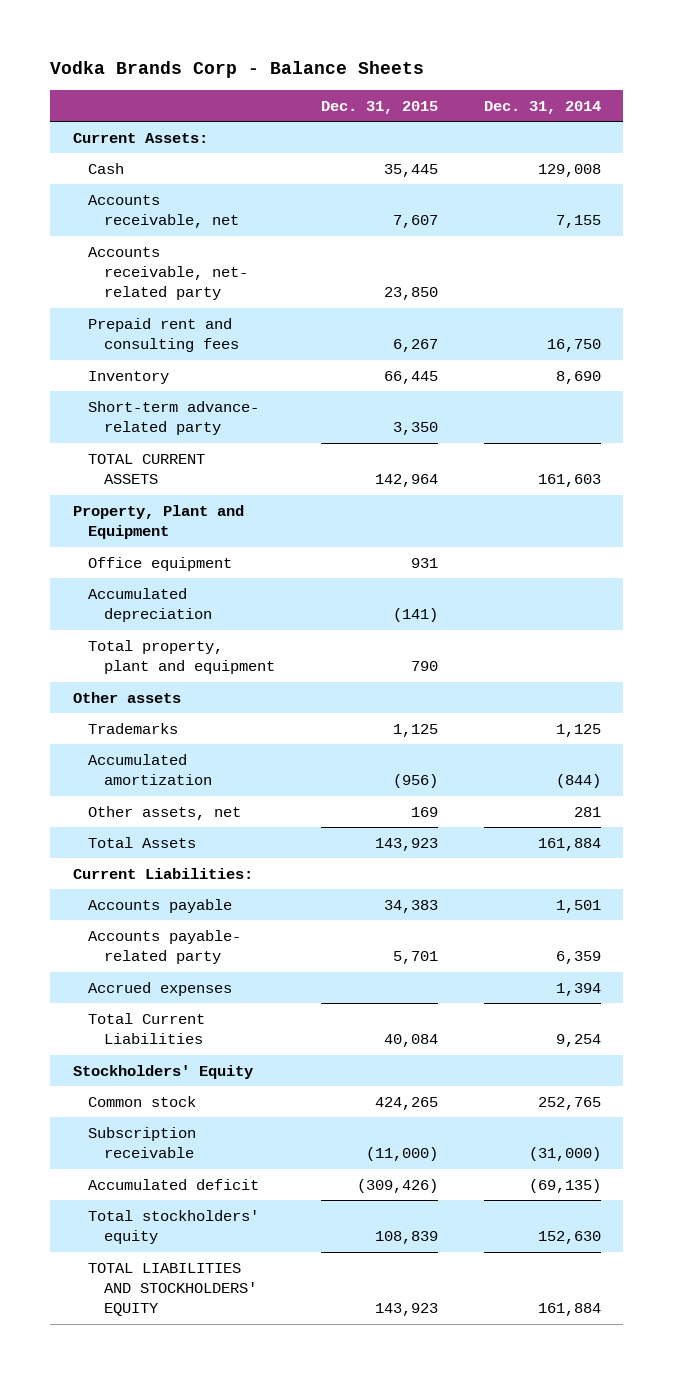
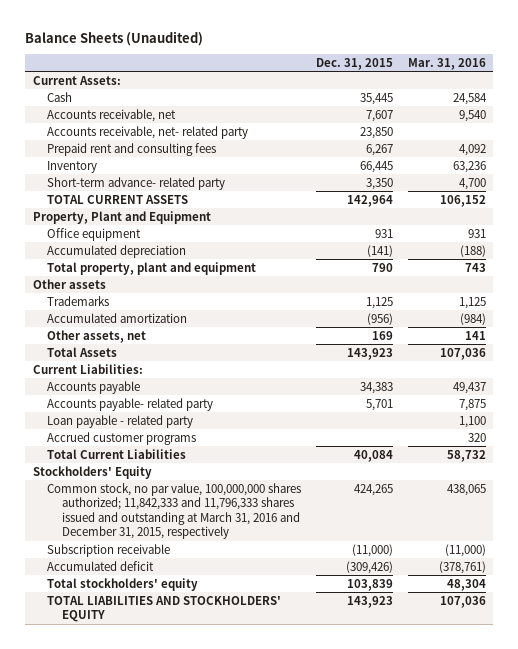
[49,61,424,79] Vodka Brands Corp - Balance Sheets -> [25,30,204,46] Balance Sheets (Unaudited)
[483,100,601,114] Dec. 31, 2014 -> none
none -> [407,57,486,70] Mar. 31, 2016
none -> [47,414,194,428] Loan payable - related party
[88,981,233,996] Accrued expenses -> [47,431,197,445] Accrued customer programs
[88,1095,197,1107] Common stock -> [47,482,302,540] Common stock, no par value, 100,000,000 shares authorized; 11,842,333 and 11,796,333 shares issued and outstanding at March 31, 2016 and December 31, 2015, respectively
[374,1231,438,1245] 108,839 -> [346,578,393,591] 103,839

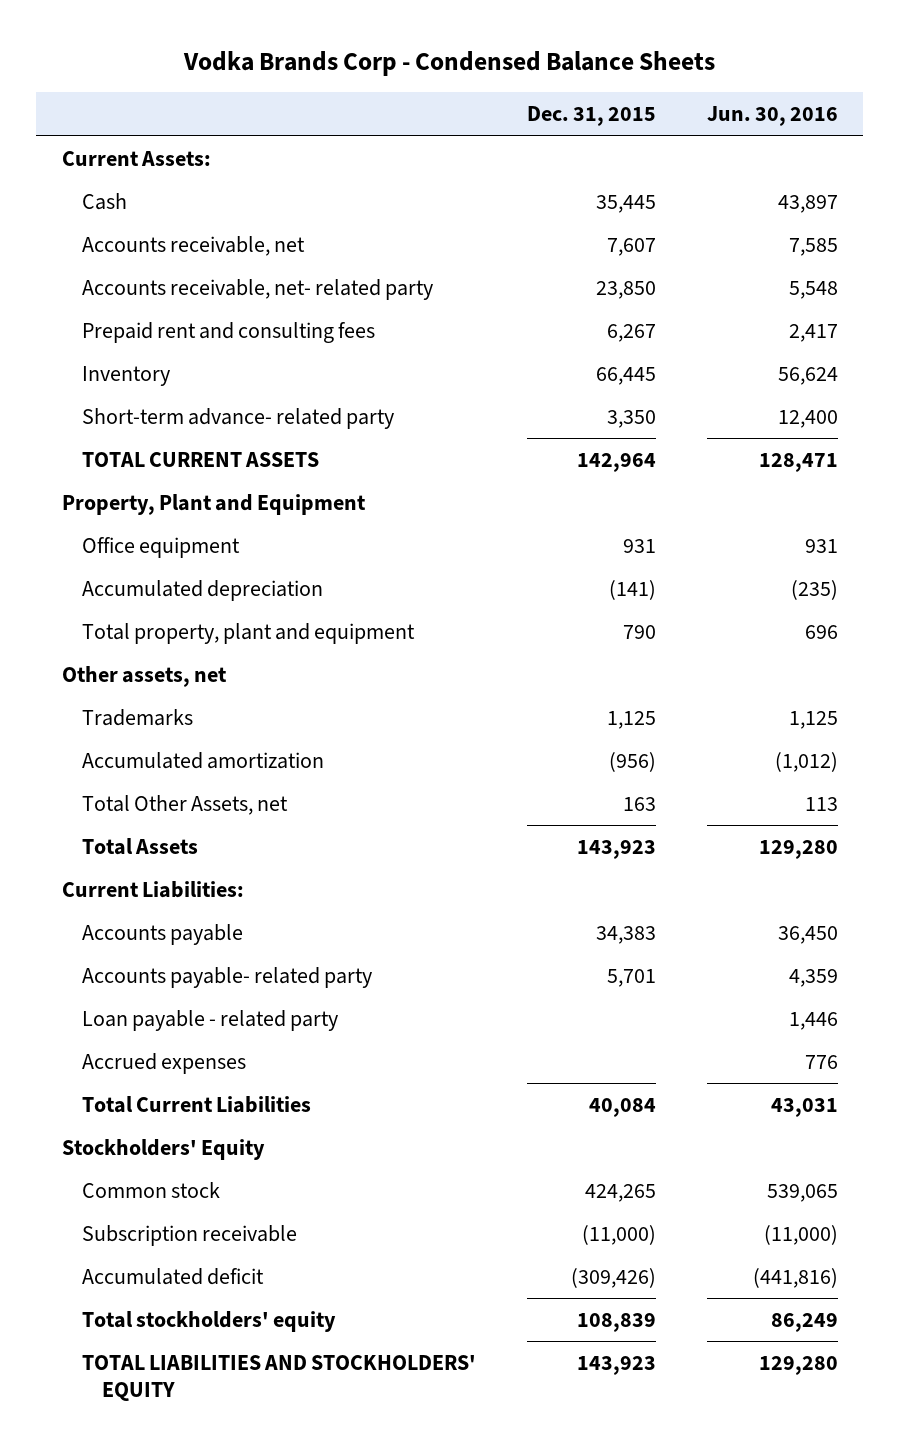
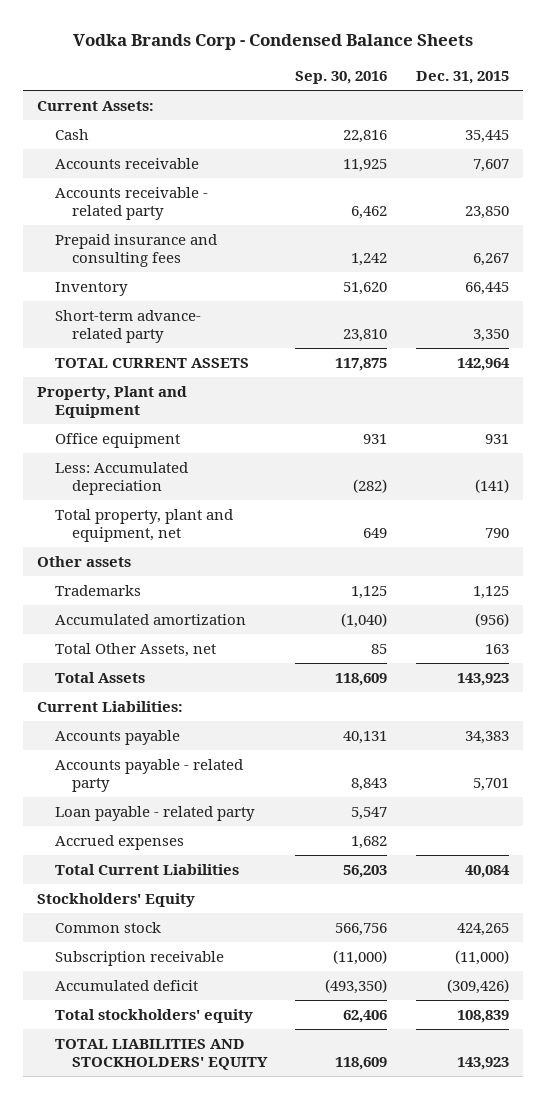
[706,106,838,127] Jun. 30, 2016 -> none
none -> [295,71,388,85] Sep. 30, 2016
[81,235,305,256] Accounts receivable, net -> [54,157,199,169] Accounts receivable
[81,278,433,300] Accounts receivable, net- related party -> [54,186,208,220] Accounts receivable - related party
[81,321,375,343] Prepaid rent and consulting fees -> [54,233,217,267] Prepaid insurance and consulting fees
[81,579,323,601] Accumulated depreciation -> [54,461,188,495] Less: Accumulated depreciation
[81,622,415,644] Total property, plant and equipment -> [54,508,233,542] Total property, plant and equipment, net
[61,665,227,687] Other assets, net -> [37,555,132,567] Other assets
[81,966,372,988] Accounts payable- related party -> [54,758,243,792] Accounts payable - related party

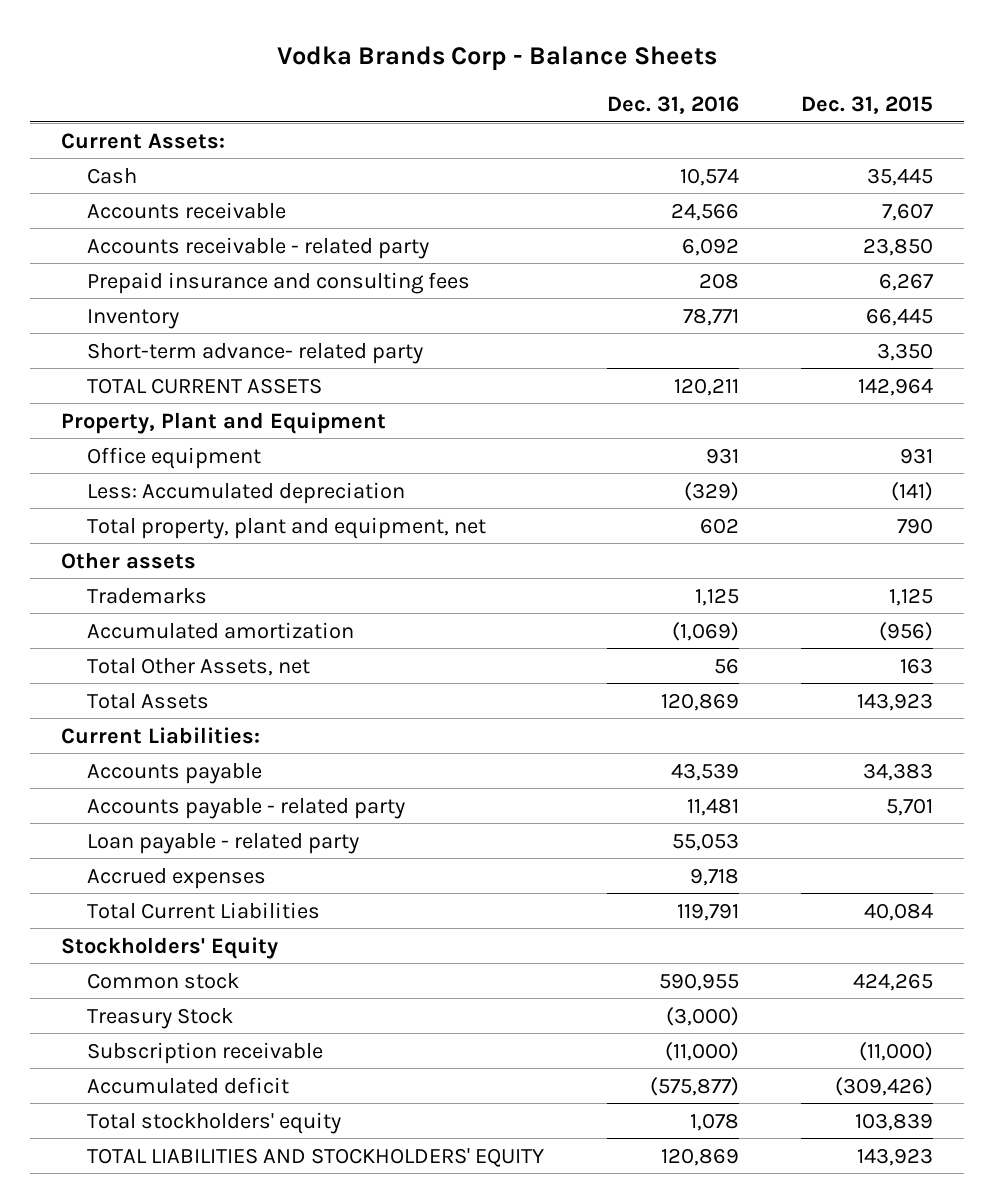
[72,34,473,51] Vodka Brands Corp - Condensed Balance Sheets -> [277,46,718,72] Vodka Brands Corp - Balance Sheets
[295,71,388,85] Sep. 30, 2016 -> none
none -> [606,95,739,114] Dec. 31, 2016
none -> [87,1007,234,1029] Treasury Stock
[456,1009,509,1023] 108,839 -> [855,1112,934,1131] 103,839

